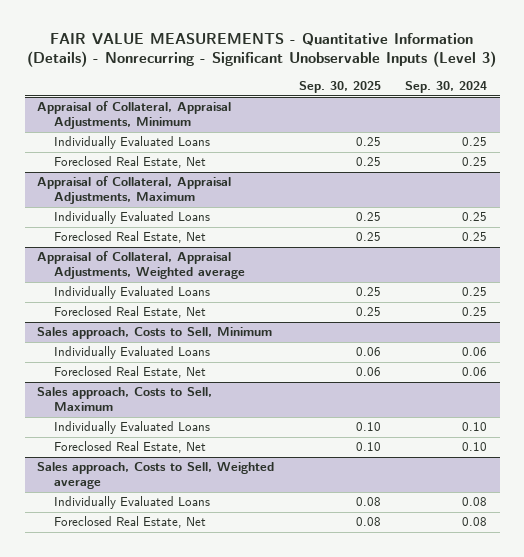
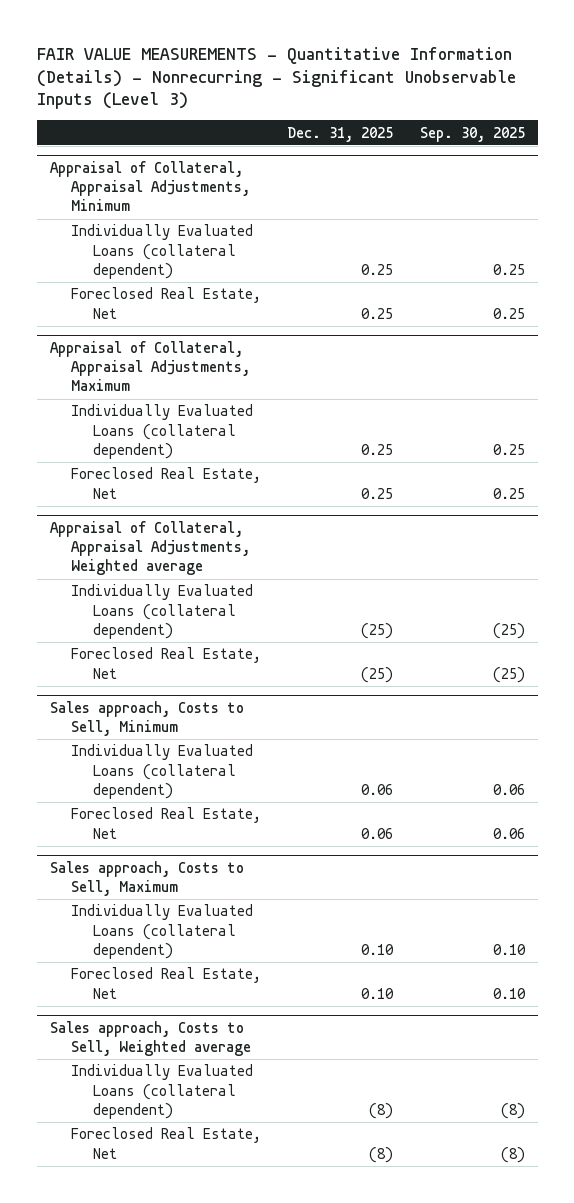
[405,81,488,94] Sep. 30, 2024 -> none
none -> [287,126,394,142] Dec. 31, 2025
[53,136,210,150] Individually Evaluated Loans -> [71,224,254,279] Individually Evaluated Loans (collateral dependent)
[53,211,210,225] Individually Evaluated Loans -> [71,404,254,459] Individually Evaluated Loans (collateral dependent)
[53,286,210,300] Individually Evaluated Loans -> [71,584,254,639] Individually Evaluated Loans (collateral dependent)
[355,287,381,297] 0.25 -> [492,622,525,639] (25)
[355,307,381,317] 0.25 -> [492,666,525,683] (25)
[53,346,210,360] Individually Evaluated Loans -> [71,744,254,799] Individually Evaluated Loans (collateral dependent)
[53,421,210,435] Individually Evaluated Loans -> [71,904,254,959] Individually Evaluated Loans (collateral dependent)
[53,496,210,510] Individually Evaluated Loans -> [71,1064,254,1119] Individually Evaluated Loans (collateral dependent)
[355,497,381,507] 0.08 -> [500,1102,525,1119] (8)
[355,517,381,527] 0.08 -> [500,1146,525,1163] (8)

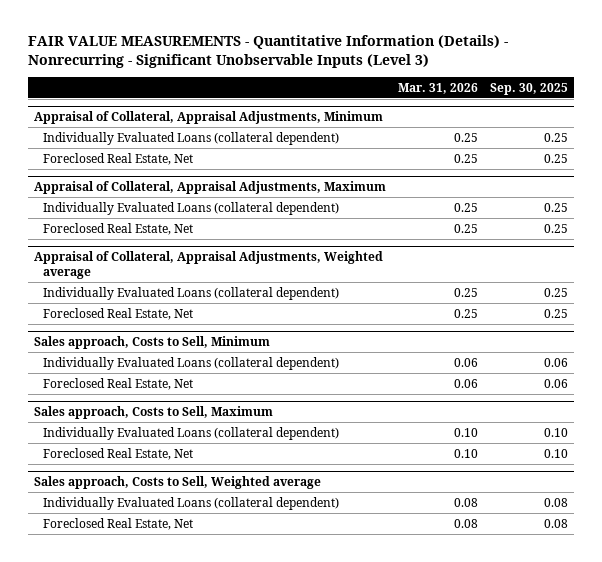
[287,126,394,142] Dec. 31, 2025 -> none
none -> [397,82,478,94] Mar. 31, 2026
[492,622,525,639] (25) -> [544,287,569,297] 0.25
[492,666,525,683] (25) -> [544,308,569,318] 0.25
[500,1102,525,1119] (8) -> [544,497,569,507] 0.08
[500,1146,525,1163] (8) -> [544,518,569,528] 0.08

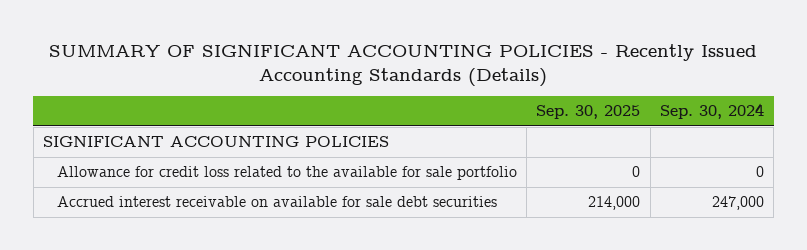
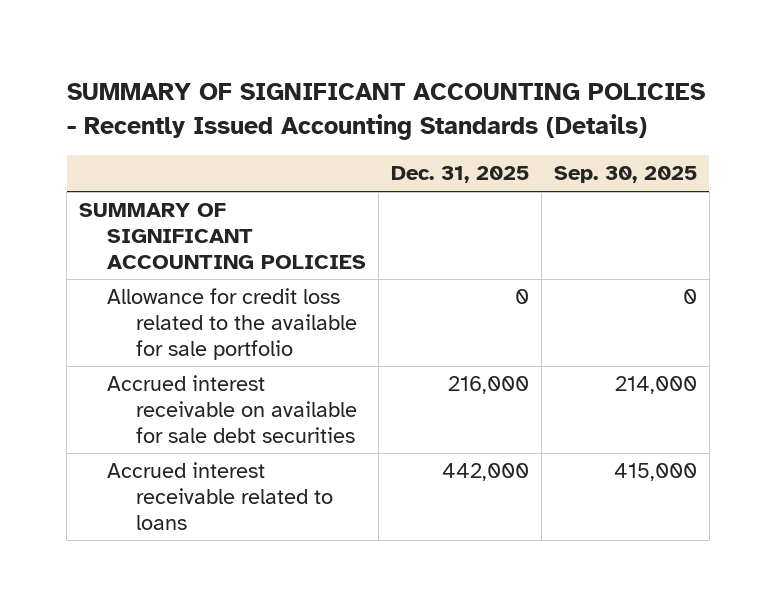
[659,103,764,120] Sep. 30, 2024 -> none
none -> [391,166,530,184] Dec. 31, 2025
[42,136,389,148] SIGNIFICANT ACCOUNTING POLICIES -> [79,203,367,269] SUMMARY OF SIGNIFICANT ACCOUNTING POLICIES
none -> [107,462,333,530] Accrued interest receivable related to loans

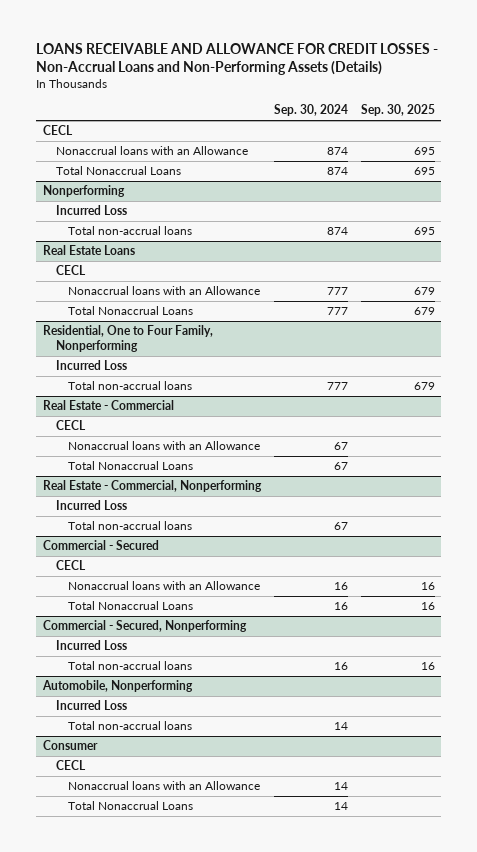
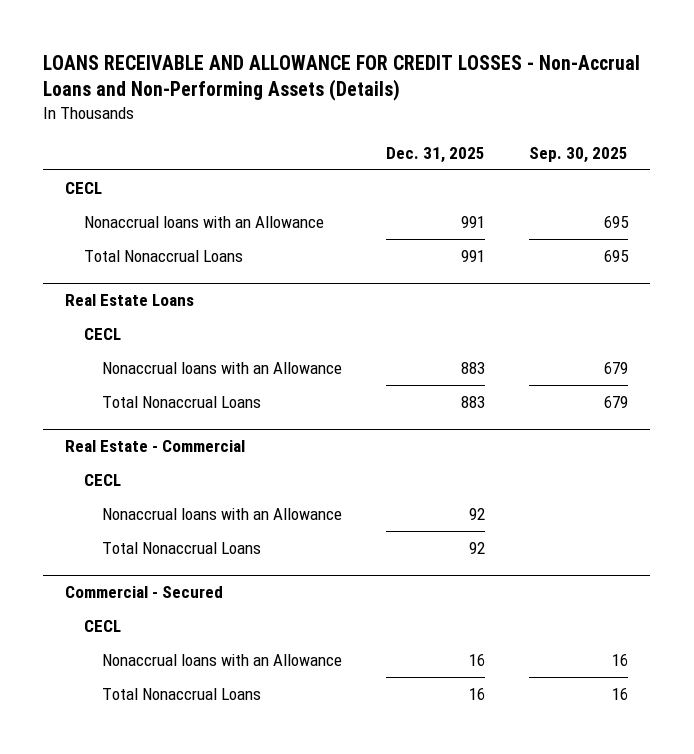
[273,104,348,117] Sep. 30, 2024 -> none
none -> [386,147,486,164] Dec. 31, 2025
[42,185,125,198] Nonperforming -> none
[55,205,127,216] Incurred Loss -> none
[68,226,193,236] Total non-accrual loans -> none
[42,325,213,353] Residential, One to Four Family, Nonperforming -> none
[55,360,127,371] Incurred Loss -> none
[68,381,193,391] Total non-accrual loans -> none
[42,480,262,493] Real Estate - Commercial, Nonperforming -> none
[55,500,127,511] Incurred Loss -> none
[68,521,193,531] Total non-accrual loans -> none
[42,620,247,633] Commercial - Secured, Nonperforming -> none
[55,640,127,651] Incurred Loss -> none
[68,661,193,671] Total non-accrual loans -> none
[41,680,193,693] Automobile, Nonperforming -> none
[55,700,127,711] Incurred Loss -> none
[68,721,193,731] Total non-accrual loans -> none
[42,740,98,751] Consumer -> none
[55,760,86,771] CECL -> none
[68,781,261,791] Nonaccrual loans with an Allowance -> none
[68,801,194,811] Total Nonaccrual Loans -> none

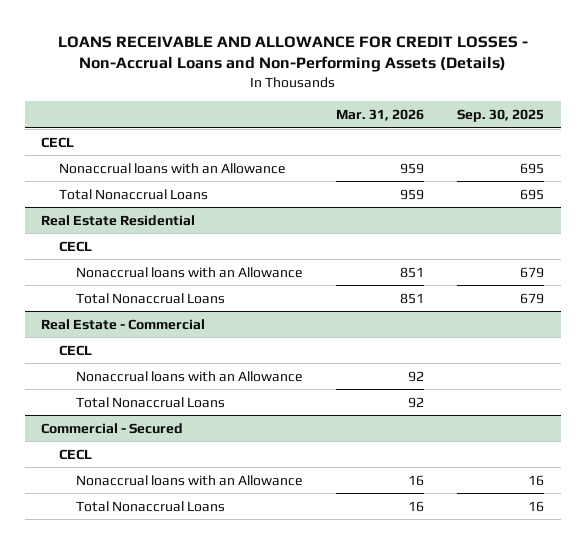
[386,147,486,164] Dec. 31, 2025 -> none
none -> [335,109,424,122] Mar. 31, 2026
[65,294,195,307] Real Estate Loans -> [41,214,196,226] Real Estate Residential

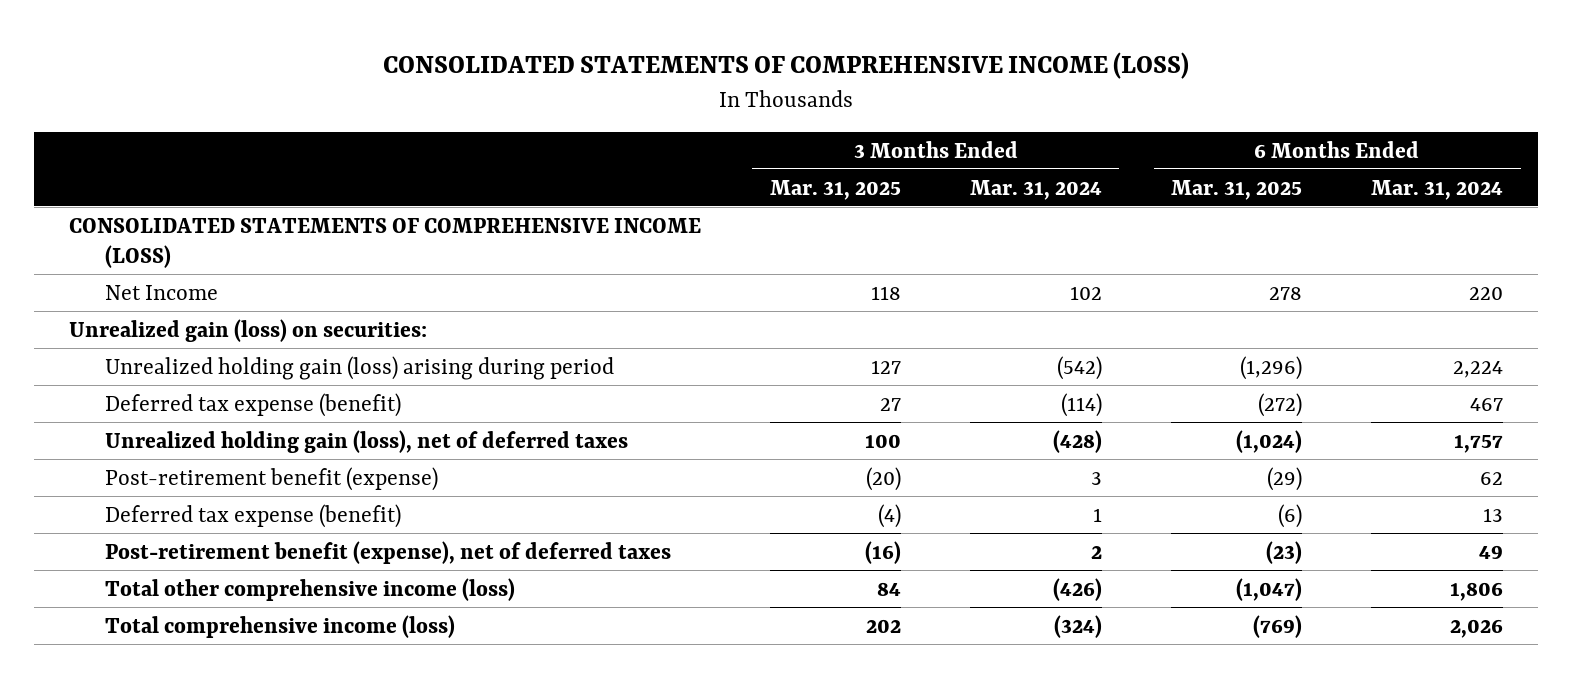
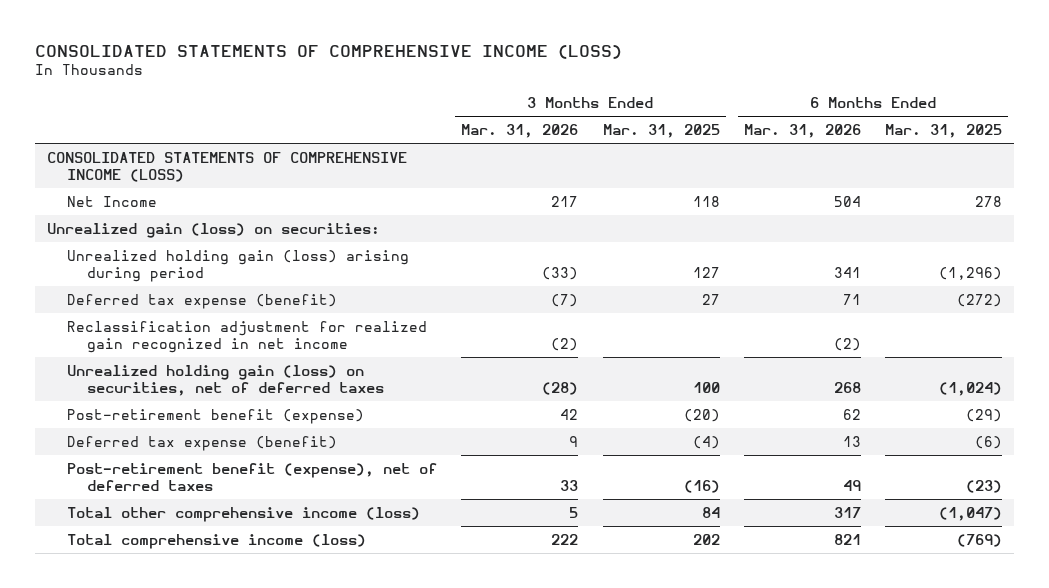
[969,179,1102,200] Mar. 31, 2024 -> none
[1371,179,1504,200] Mar. 31, 2024 -> none
none -> [461,123,579,138] Mar. 31, 2026
none -> [743,123,861,138] Mar. 31, 2026
none -> [67,320,428,353] Reclassification adjustment for realized gain recognized in net income
[104,429,628,453] Unrealized holding gain (loss), net of deferred taxes -> [67,364,385,396] Unrealized holding gain (loss) on securities, net of deferred taxes

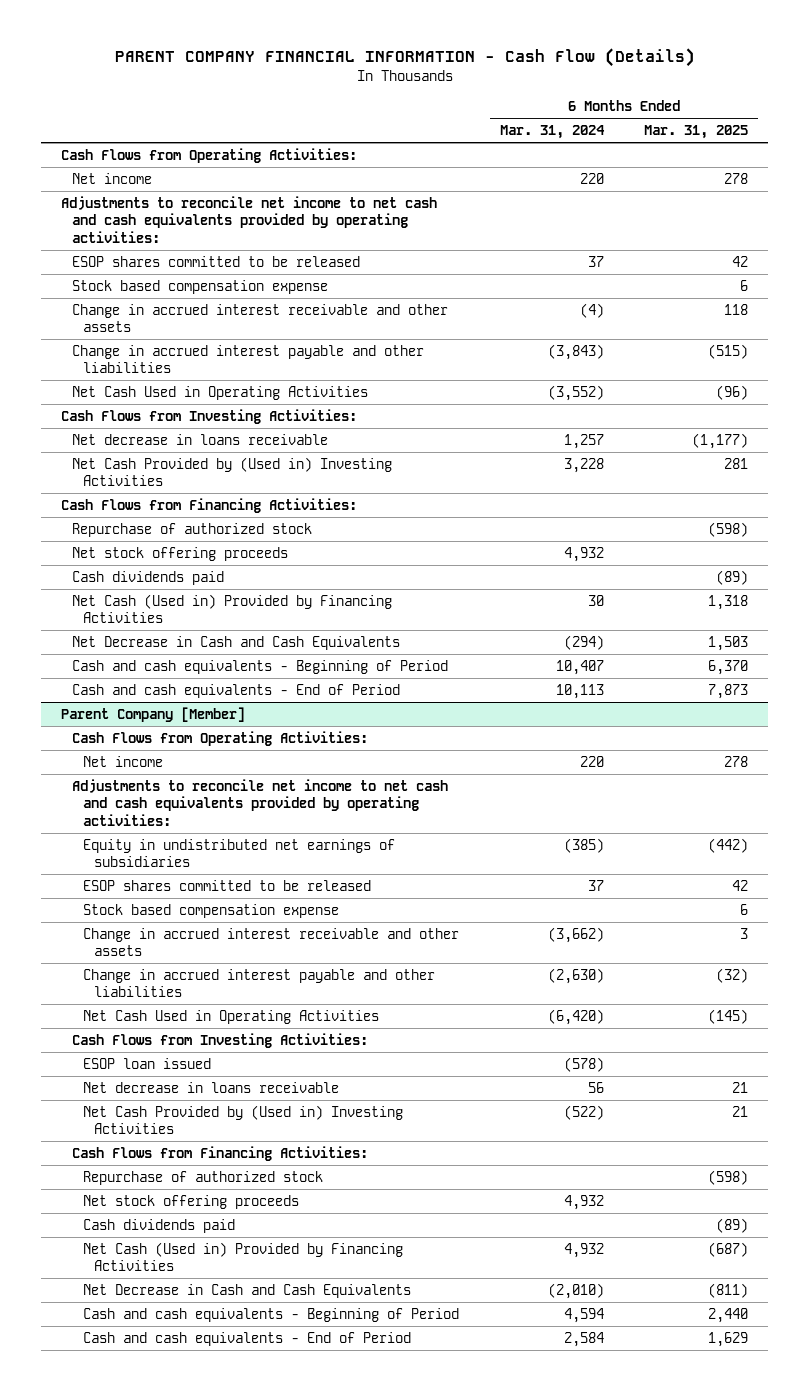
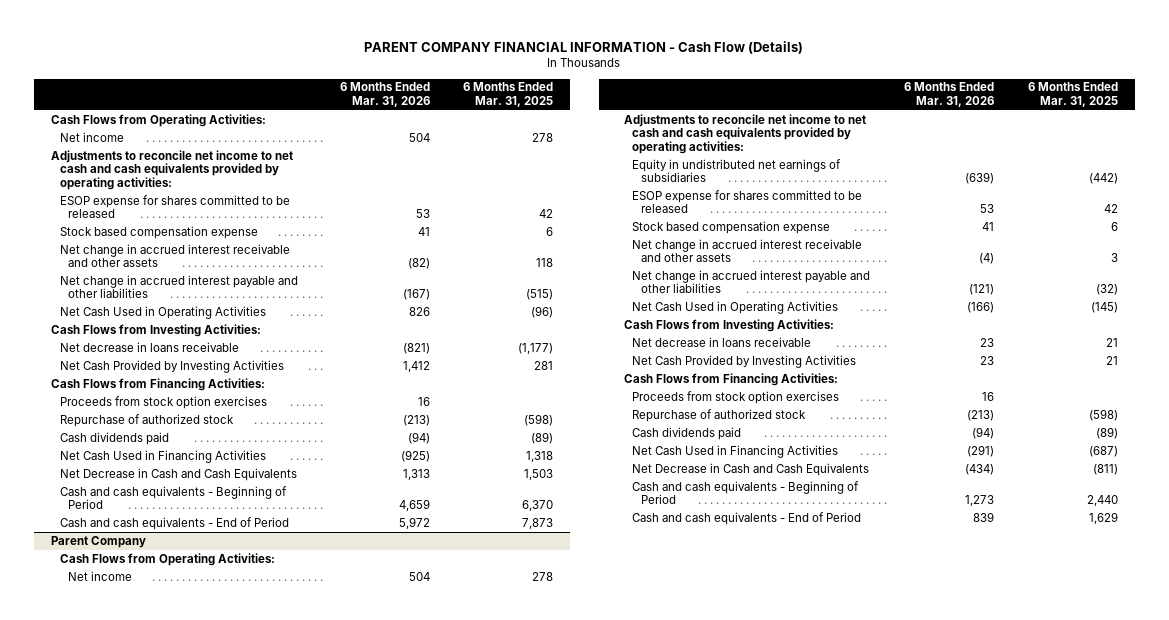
[499,125,605,140] Mar. 31, 2024 -> none
none -> [339,82,430,107] 6 Months Ended Mar. 31, 2026
[72,255,361,267] ESOP shares committed to be released -> [59,194,290,219] ESOP expense for shares committed to be released
[72,303,449,333] Change in accrued interest receivable and other assets -> [59,243,290,268] Net change in accrued interest receivable and other assets
[72,344,425,374] Change in accrued interest payable and other liabilities -> [59,274,298,299] Net change in accrued interest payable and other liabilities
[72,456,393,487] Net Cash Provided by (Used in) Investing Activities -> [59,359,284,373] Net Cash Provided by Investing Activities
none -> [59,395,267,409] Proceeds from stock option exercises
[72,546,289,561] Net stock offering proceeds -> none
[72,593,393,624] Net Cash (Used in) Provided by Financing Activities -> [59,449,266,463] Net Cash Used in Financing Activities
[60,706,245,722] Parent Company [Member] -> [51,535,147,548] Parent Company
[83,879,372,891] ESOP shares committed to be released -> [632,189,863,214] ESOP expense for shares committed to be released
[83,927,460,957] Change in accrued interest receivable and other assets -> [632,238,863,263] Net change in accrued interest receivable and other assets
[83,968,436,998] Change in accrued interest payable and other liabilities -> [632,269,871,294] Net change in accrued interest payable and other liabilities
[83,1057,212,1069] ESOP loan issued -> none
[83,1104,404,1135] Net Cash Provided by (Used in) Investing Activities -> [632,354,857,368] Net Cash Provided by Investing Activities
none -> [632,390,840,404] Proceeds from stock option exercises
[83,1194,300,1209] Net stock offering proceeds -> none
[83,1241,404,1272] Net Cash (Used in) Provided by Financing Activities -> [632,444,839,458] Net Cash Used in Financing Activities

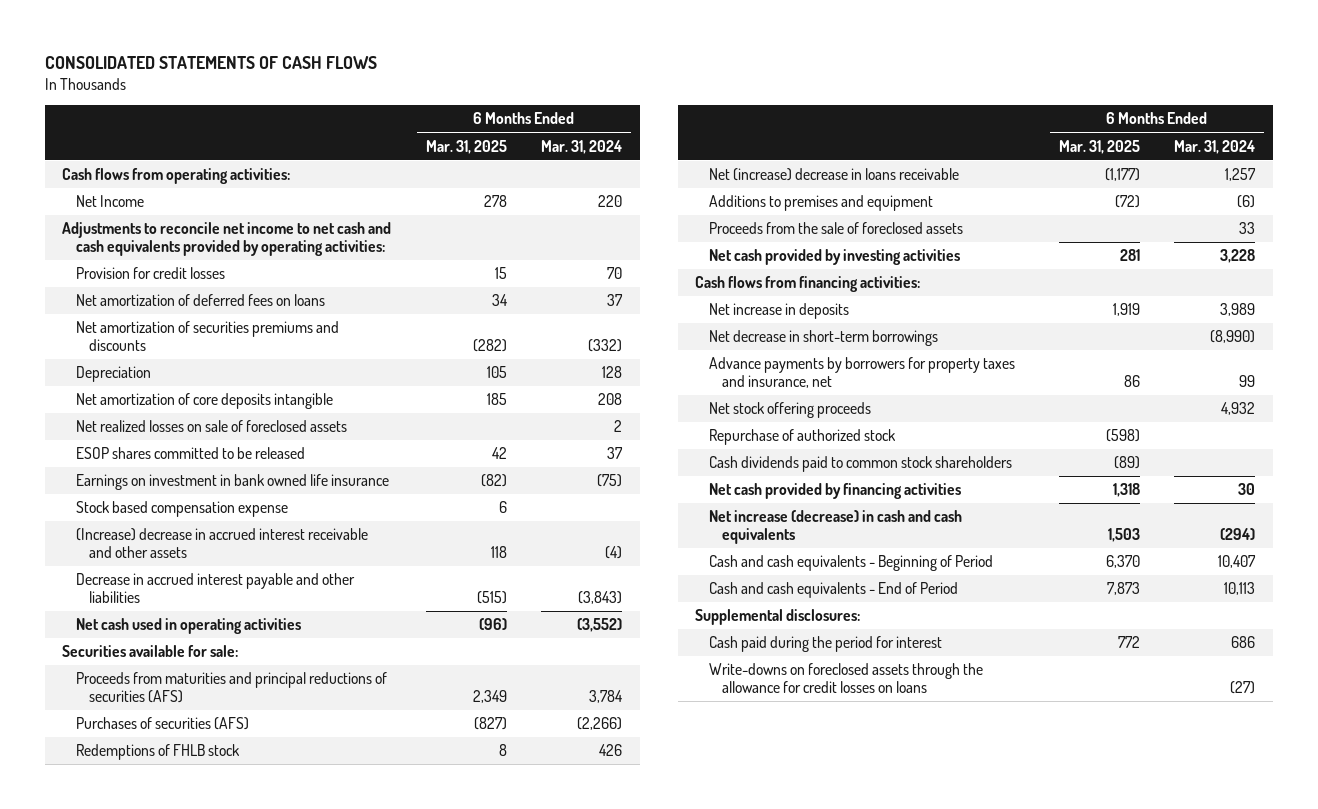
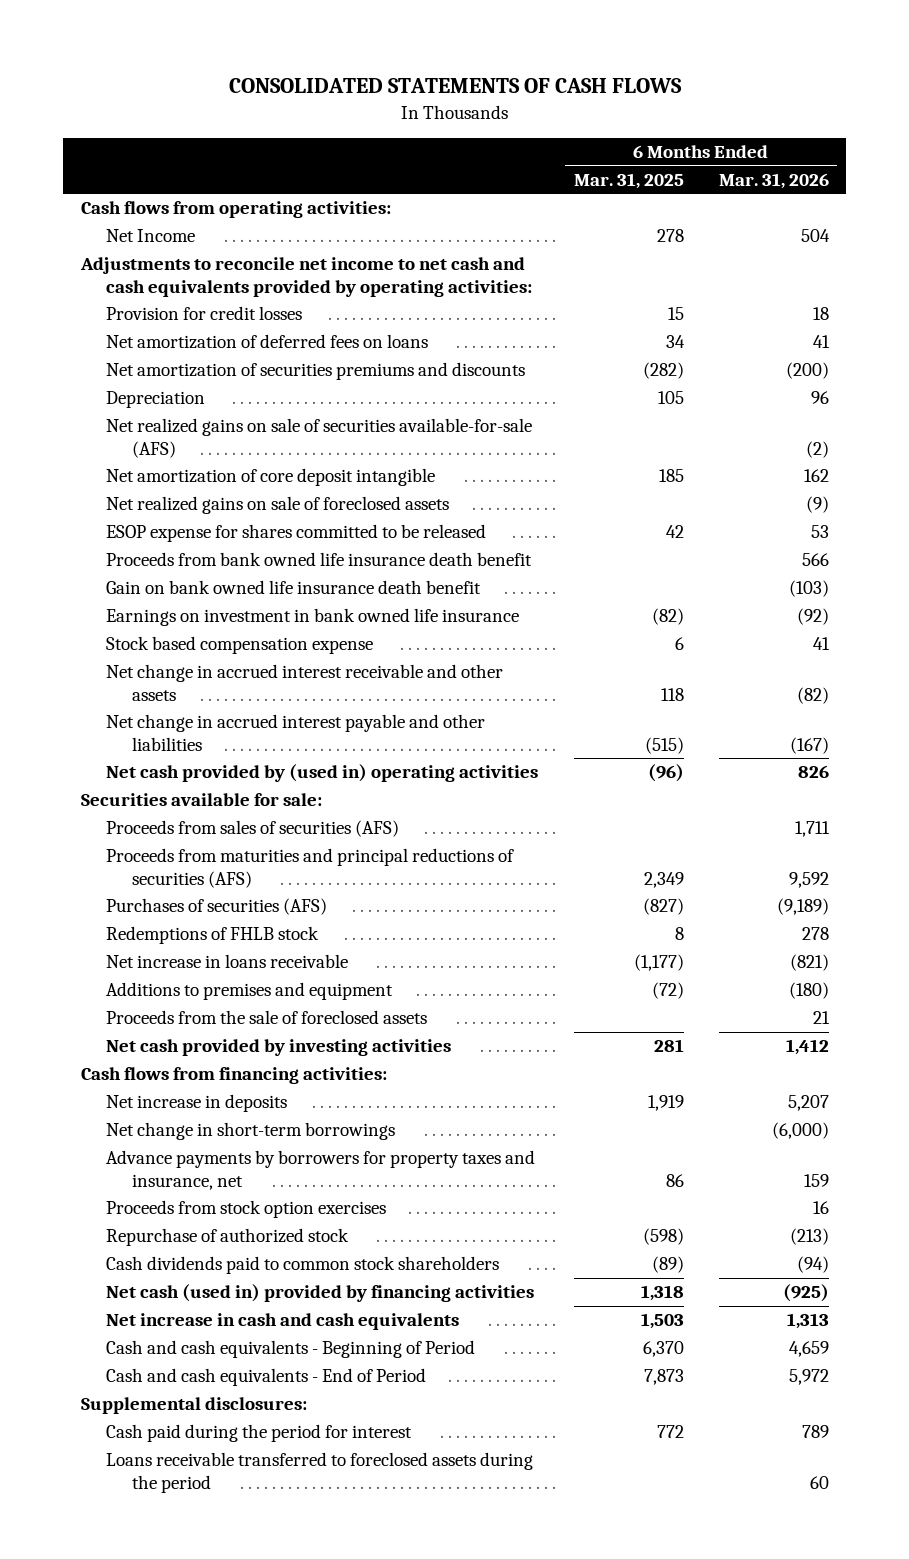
[541,139,623,154] Mar. 31, 2024 -> none
none -> [718,172,829,189] Mar. 31, 2026
none -> [106,418,533,458] Net realized gains on sale of securities available-for-sale (AFS)
[75,393,333,410] Net amortization of core deposits intangible -> [106,468,436,487] Net amortization of core deposit intangible
[75,420,347,433] Net realized losses on sale of foreclosed assets -> [106,496,450,515] Net realized gains on sale of foreclosed assets
[75,447,305,460] ESOP shares committed to be released -> [106,524,487,543] ESOP expense for shares committed to be released
none -> [106,552,533,567] Proceeds from bank owned life insurance death benefit
none -> [106,580,482,595] Gain on bank owned life insurance death benefit
[75,528,368,559] (Increase) decrease in accrued interest receivable and other assets -> [106,664,504,701] Net change in accrued interest receivable and other assets
[75,573,355,604] Decrease in accrued interest payable and other liabilities -> [106,714,486,751] Net change in accrued interest payable and other liabilities
[75,618,301,635] Net cash used in operating activities -> [106,764,539,783] Net cash provided by (used in) operating activities
none -> [106,820,400,838] Proceeds from sales of securities (AFS)
[708,168,959,182] Net (increase) decrease in loans receivable -> [106,954,349,969] Net increase in loans receivable
[708,330,938,347] Net decrease in short-term borrowings -> [106,1122,396,1141] Net change in short-term borrowings
[708,402,871,419] Net stock offering proceeds -> none
none -> [106,1200,387,1219] Proceeds from stock option exercises
[708,483,961,500] Net cash provided by financing activities -> [106,1284,535,1303] Net cash (used in) provided by financing activities
[708,510,962,545] Net increase (decrease) in cash and cash equivalents -> [106,1313,460,1331] Net increase in cash and cash equivalents
[708,663,983,694] Write-downs on foreclosed assets through the allowance for credit losses on loans -> none
none -> [106,1452,534,1493] Loans receivable transferred to foreclosed assets during the period

